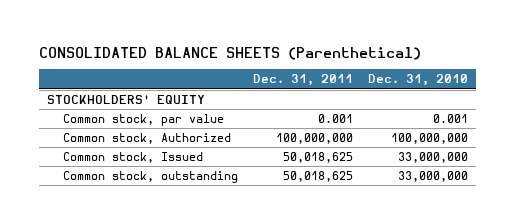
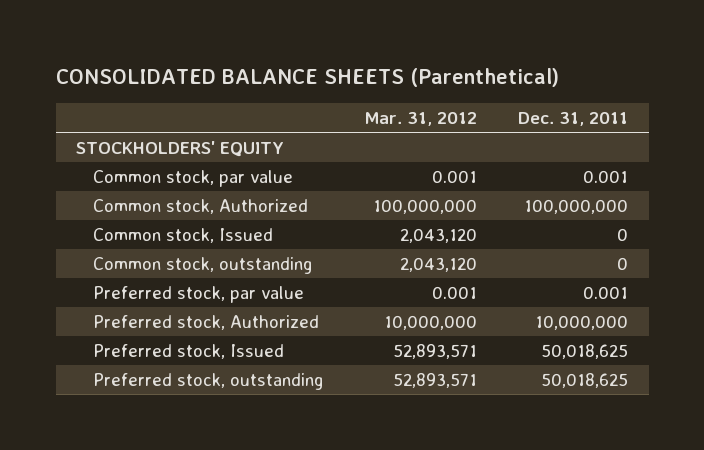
[368,74,469,87] Dec. 31, 2010 -> none
none -> [364,111,478,126] Mar. 31, 2012
[283,152,354,164] 50,018,625 -> [617,227,629,241] 0
[283,171,354,183] 50,018,625 -> [617,256,629,270] 0
none -> [93,285,305,303] Preferred stock, par value
none -> [93,314,320,330] Preferred stock, Authorized
none -> [93,343,285,359] Preferred stock, Issued
none -> [93,372,324,390] Preferred stock, outstanding

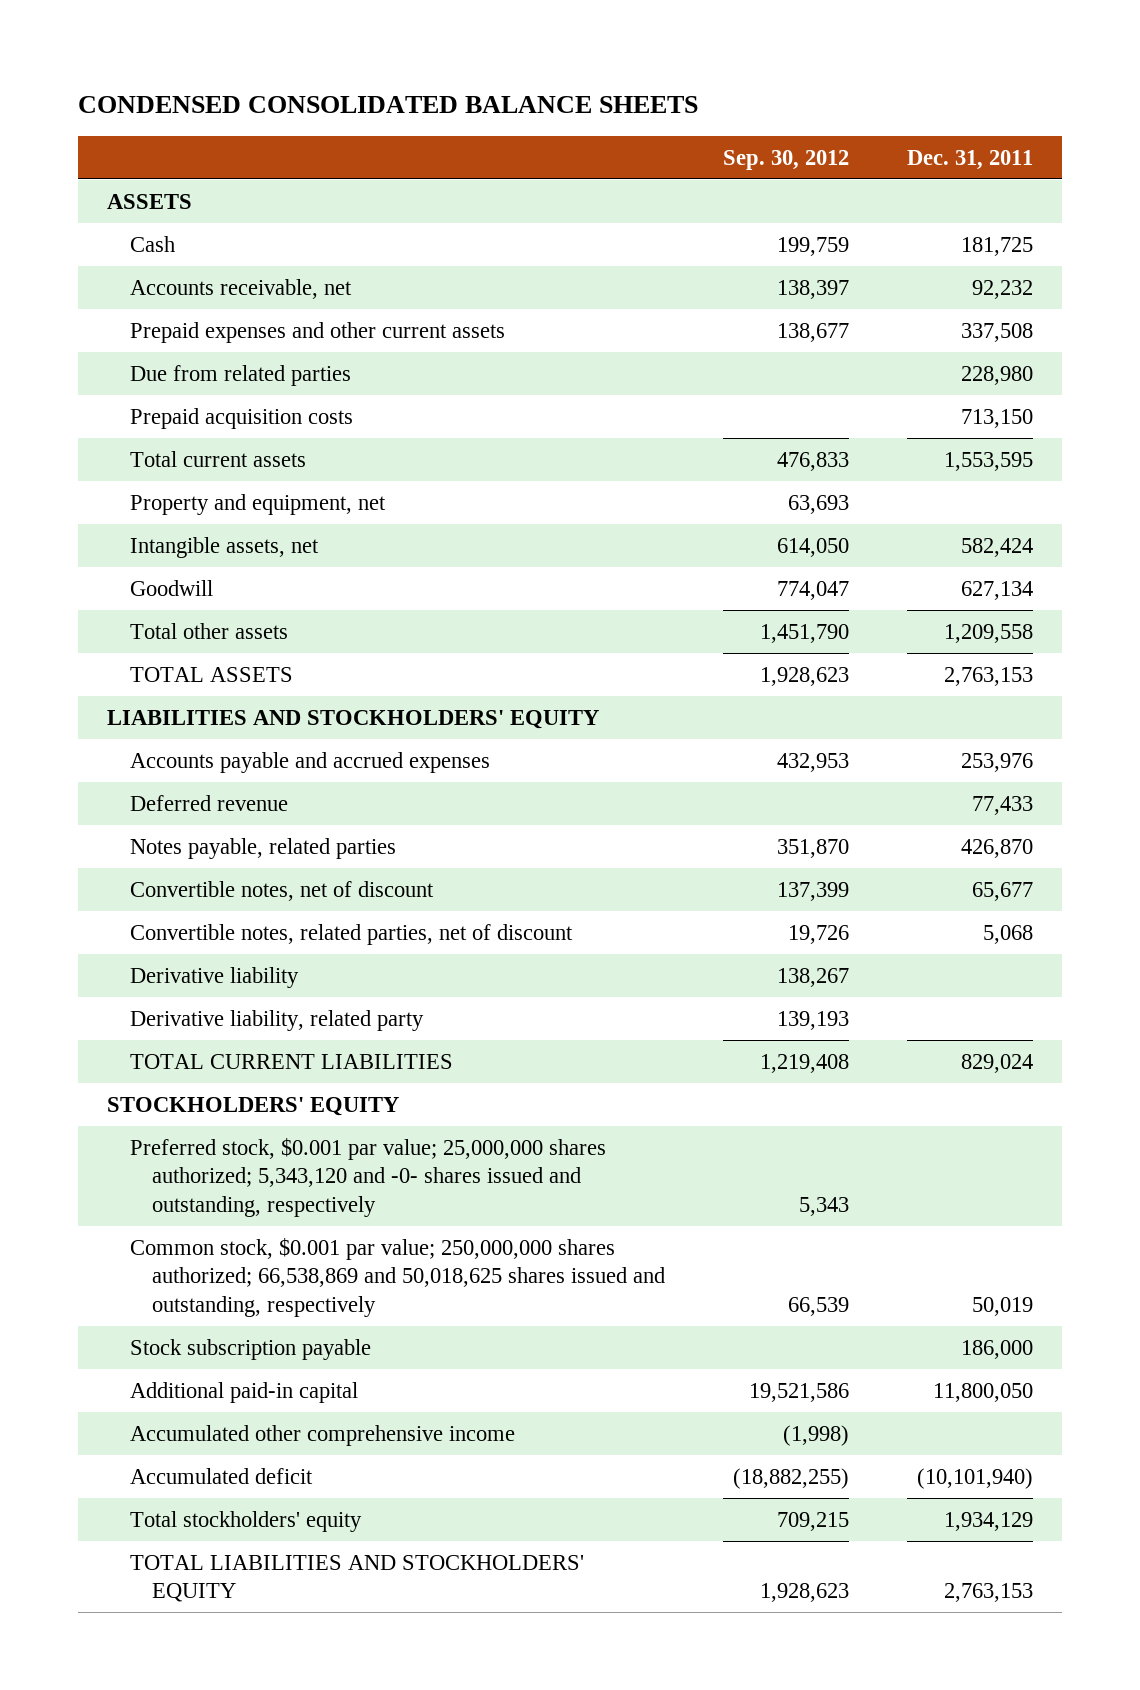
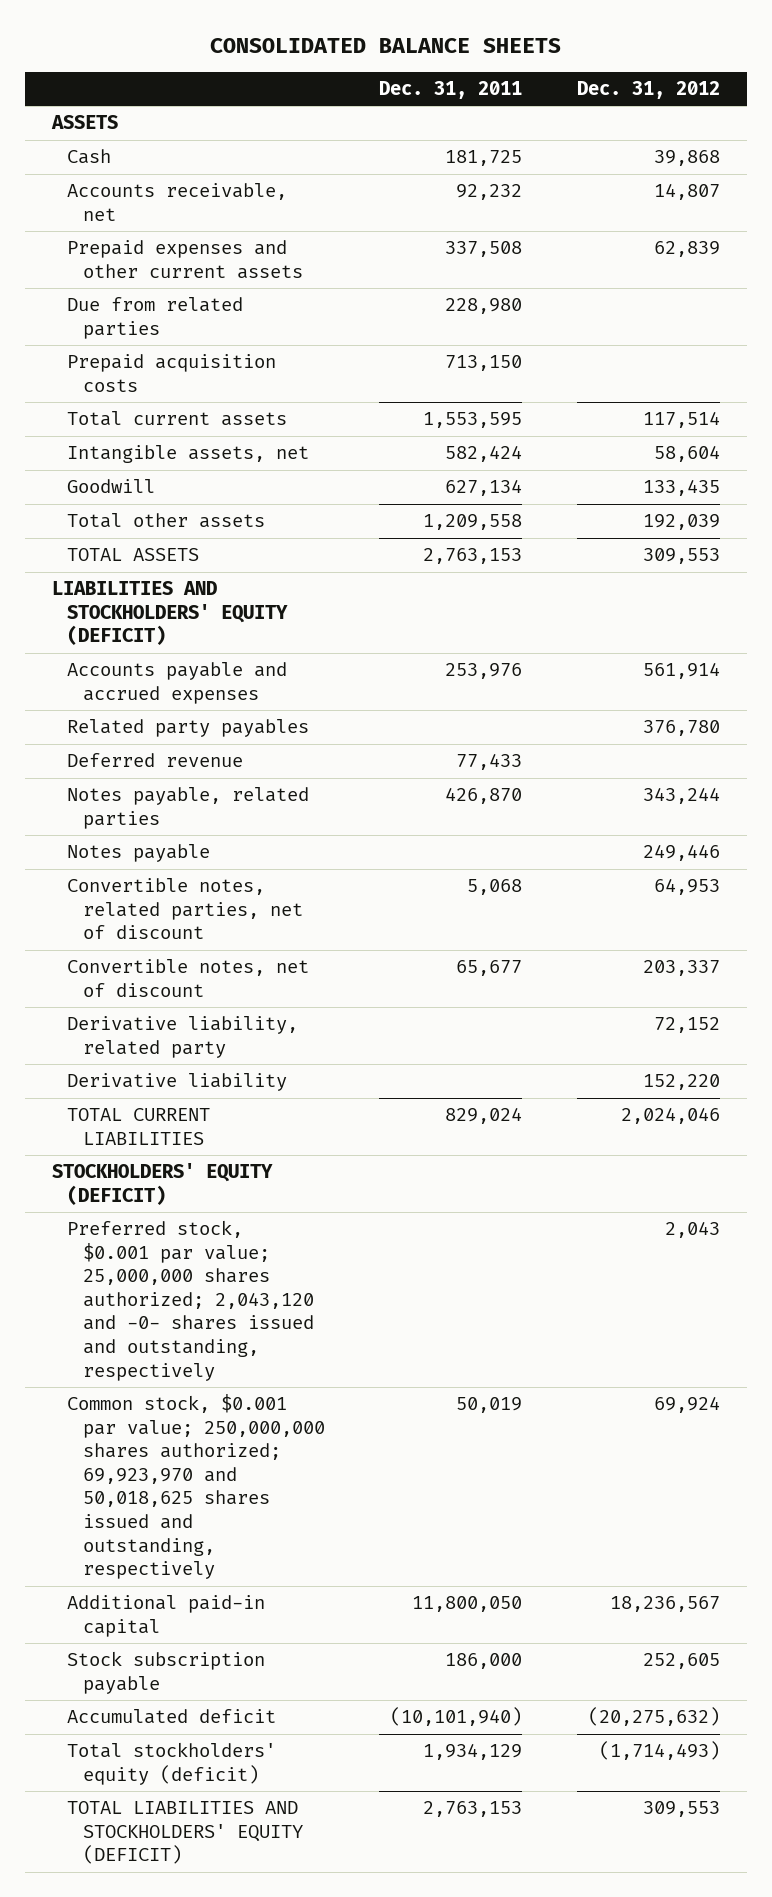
[77,96,698,114] CONDENSED CONSOLIDATED BALANCE SHEETS -> [209,38,561,54] CONSOLIDATED BALANCE SHEETS
[723,149,850,170] Sep. 30, 2012 -> none
none -> [576,80,720,99] Dec. 31, 2012
[129,493,386,515] Property and equipment, net -> none
[106,709,599,729] LIABILITIES AND STOCKHOLDERS' EQUITY -> [51,581,289,646] LIABILITIES AND STOCKHOLDERS' EQUITY (DEFICIT)
none -> [67,719,310,738] Related party payables
none -> [67,844,211,863] Notes payable
[129,880,434,901] Convertible notes, net of discount -> [67,959,310,997] Convertible notes, net of discount
[129,966,299,988] Derivative liability -> [67,1073,288,1092] Derivative liability
[106,1096,399,1116] STOCKHOLDERS' EQUITY -> [51,1163,273,1205] STOCKHOLDERS' EQUITY (DEFICIT)
[129,1137,606,1217] Preferred stock, $0.001 par value; 25,000,000 shares authorized; 5,343,120 and -0- shares issued and outstanding, respectively -> [67,1220,314,1381] Preferred stock, $0.001 par value; 25,000,000 shares authorized; 2,043,120 and -0- shares issued and outstanding, respectively
[129,1237,666,1317] Common stock, $0.001 par value; 250,000,000 shares authorized; 66,538,869 and 50,018,625 shares issued and outstanding, respectively -> [67,1394,325,1580] Common stock, $0.001 par value; 250,000,000 shares authorized; 69,923,970 and 50,018,625 shares issued and outstanding, respectively
[129,1424,515,1446] Accumulated other comprehensive income -> none
[129,1338,371,1360] Stock subscription payable -> [67,1651,266,1694] Stock subscription payable
[129,1510,362,1532] Total stockholders' equity -> [67,1742,277,1785] Total stockholders' equity (deficit)
[129,1554,584,1603] TOTAL LIABILITIES AND STOCKHOLDERS' EQUITY -> [67,1801,303,1865] TOTAL LIABILITIES AND STOCKHOLDERS' EQUITY (DEFICIT)

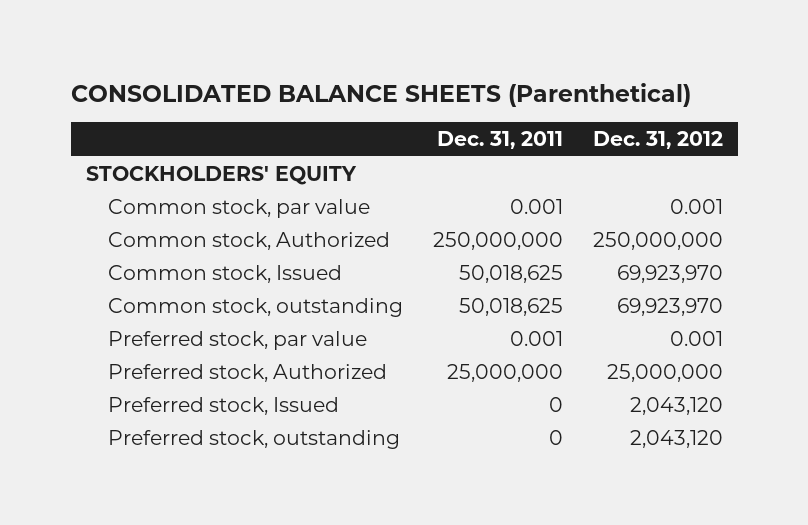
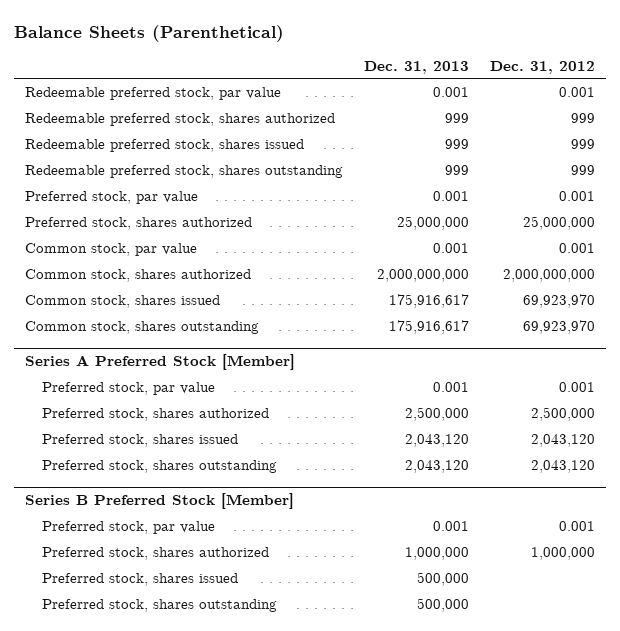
[70,83,691,108] CONSOLIDATED BALANCE SHEETS (Parenthetical) -> [14,24,285,42] Balance Sheets (Parenthetical)
[436,131,563,150] Dec. 31, 2011 -> none
none -> [364,60,470,74] Dec. 31, 2013
[85,165,357,185] STOCKHOLDERS' EQUITY -> none
none -> [25,87,282,101] Redeemable preferred stock, par value
none -> [25,113,336,127] Redeemable preferred stock, shares authorized
none -> [25,139,305,153] Redeemable preferred stock, shares issued
none -> [25,165,344,179] Redeemable preferred stock, shares outstanding
none -> [25,191,199,205] Preferred stock, par value
none -> [25,217,253,231] Preferred stock, shares authorized
[108,231,391,250] Common stock, Authorized -> [25,269,252,283] Common stock, shares authorized
[592,231,723,250] 250,000,000 -> [503,269,596,283] 2,000,000,000
[108,264,343,283] Common stock, Issued -> [25,295,221,309] Common stock, shares issued
[108,297,404,317] Common stock, outstanding -> [25,321,260,335] Common stock, shares outstanding
none -> [25,354,296,371] Series A Preferred Stock [Member]
[108,363,388,382] Preferred stock, Authorized -> [42,408,270,422] Preferred stock, shares authorized
[606,363,723,382] 25,000,000 -> [531,407,596,422] 2,500,000
[108,396,340,415] Preferred stock, Issued -> [42,434,239,448] Preferred stock, shares issued
[108,429,401,449] Preferred stock, outstanding -> [42,460,278,474] Preferred stock, shares outstanding
none -> [25,493,295,510] Series B Preferred Stock [Member]
none -> [42,521,216,535] Preferred stock, par value
none -> [42,547,270,561] Preferred stock, shares authorized
none -> [42,573,239,587] Preferred stock, shares issued
none -> [42,599,278,613] Preferred stock, shares outstanding

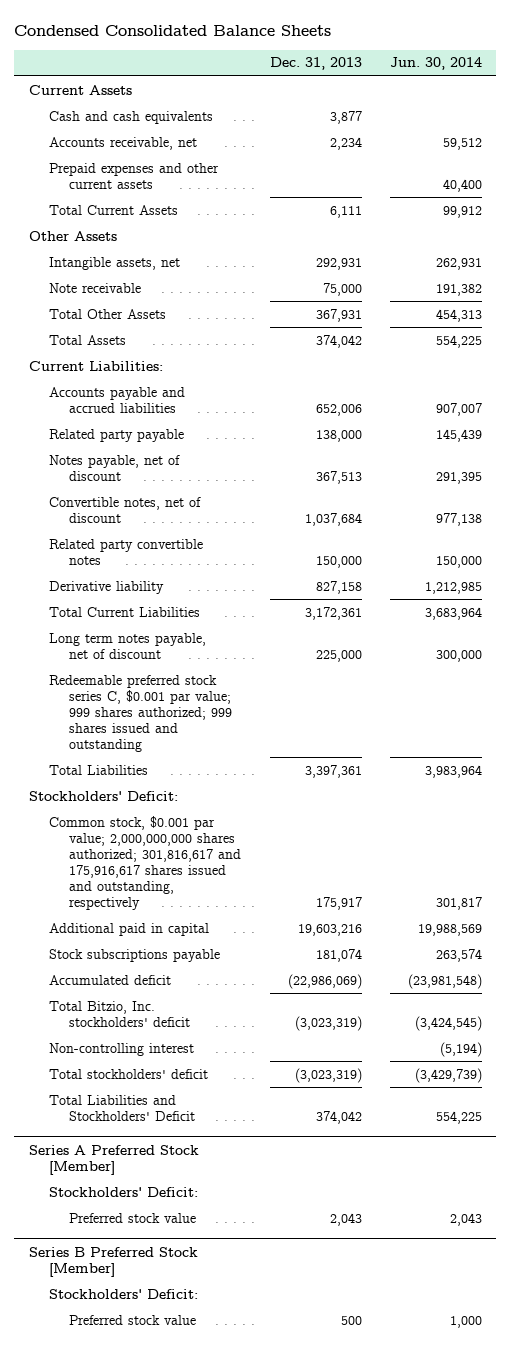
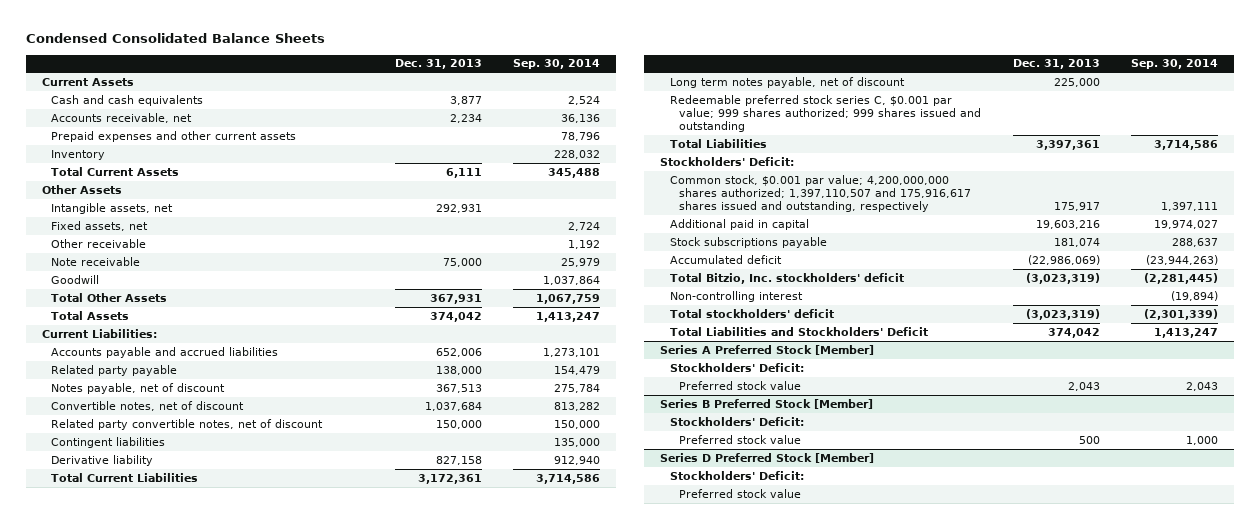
[390,57,483,71] Jun. 30, 2014 -> none
none -> [513,59,601,70] Sep. 30, 2014
none -> [51,149,106,160] Inventory
none -> [51,220,149,231] Fixed assets, net
none -> [51,238,147,248] Other receivable
none -> [51,274,100,284] Goodwill
[48,538,203,565] Related party convertible notes -> [51,418,324,430] Related party convertible notes, net of discount
none -> [51,436,166,448] Contingent liabilities
[48,815,242,910] Common stock, $0.001 par value; 2,000,000,000 shares authorized; 301,816,617 and 175,916,617 shares issued and outstanding, respectively -> [669,174,972,213] Common stock, $0.001 par value; 4,200,000,000 shares authorized; 1,397,110,507 and 175,916,617 shares issued and outstanding, respectively
none -> [659,452,874,463] Series D Preferred Stock [Member]
none -> [669,470,804,480] Stockholders' Deficit:
none -> [679,488,802,498] Preferred stock value

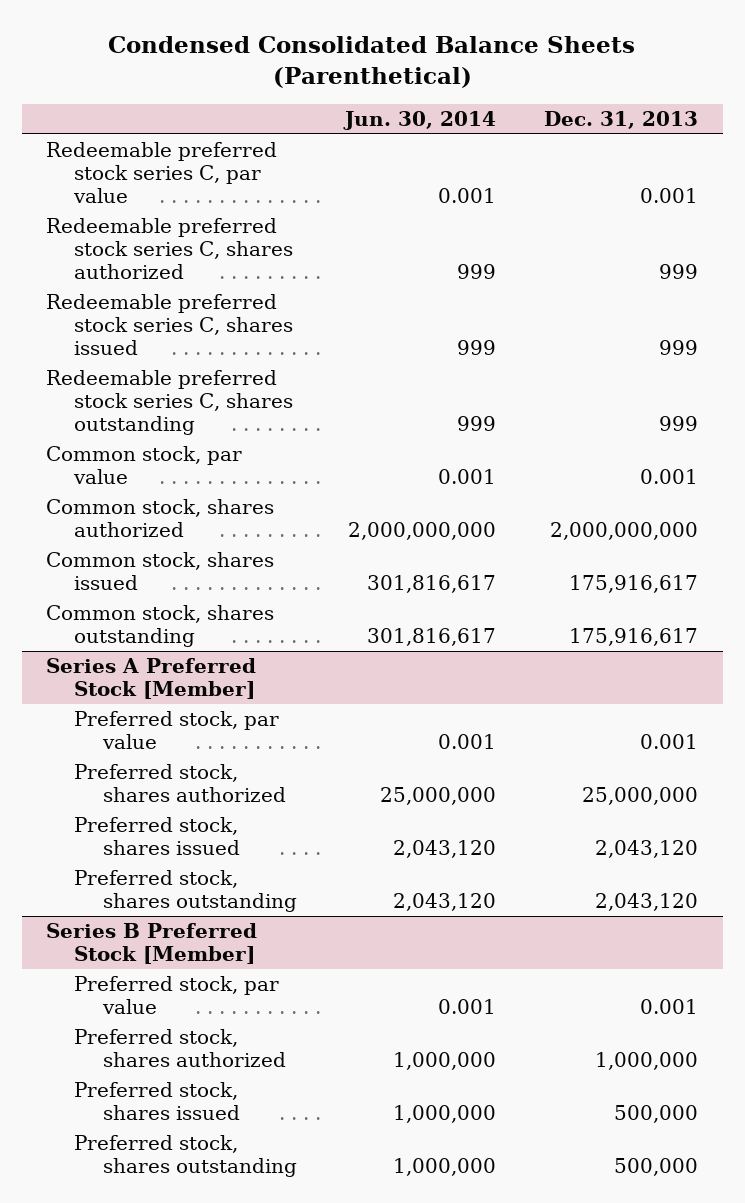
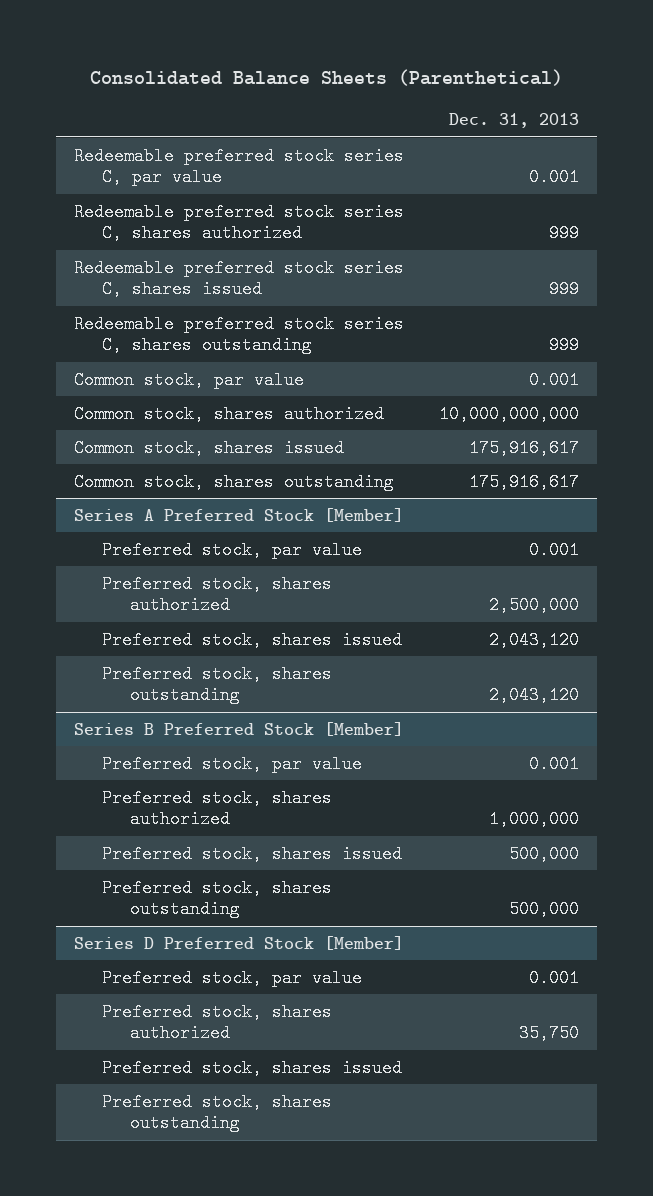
[108,36,636,89] Condensed Consolidated Balance Sheets (Parenthetical) -> [89,69,563,87] Consolidated Balance Sheets (Parenthetical)
[342,111,496,131] Jun. 30, 2014 -> none
[550,522,699,541] 2,000,000,000 -> [439,404,580,423] 10,000,000,000
[582,787,699,806] 25,000,000 -> [489,596,580,615] 2,500,000
none -> [73,935,404,950] Series D Preferred Stock [Member]
none -> [101,968,362,987] Preferred stock, par value
none -> [101,1002,332,1043] Preferred stock, shares authorized
none -> [101,1058,402,1077] Preferred stock, shares issued
none -> [101,1092,332,1133] Preferred stock, shares outstanding

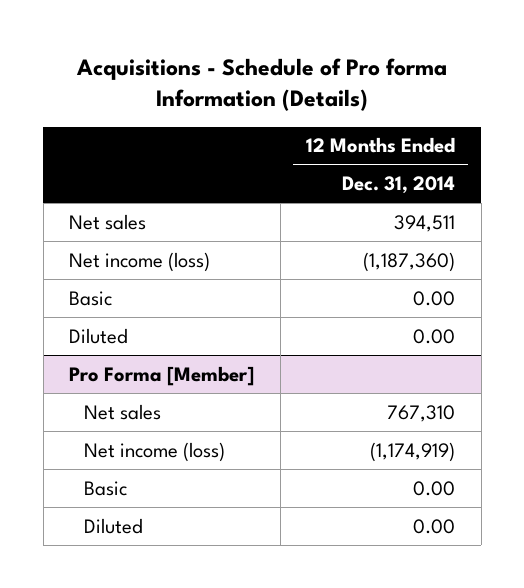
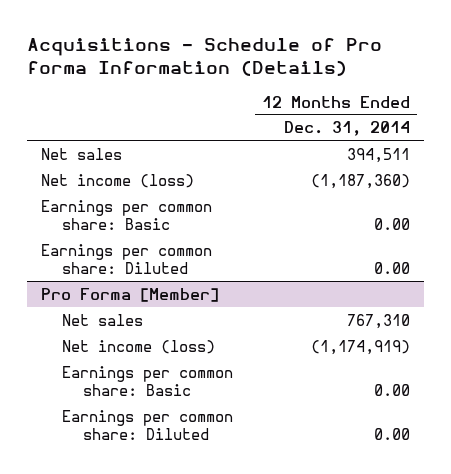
[69,290,113,306] Basic -> [41,199,213,230] Earnings per common share: Basic
[69,327,129,344] Diluted -> [41,243,213,274] Earnings per common share: Diluted
[84,480,128,496] Basic -> [62,365,234,396] Earnings per common share: Basic
[84,517,144,534] Diluted -> [62,409,234,440] Earnings per common share: Diluted

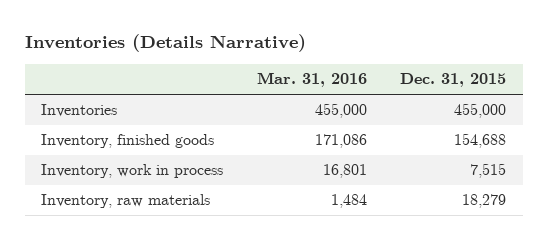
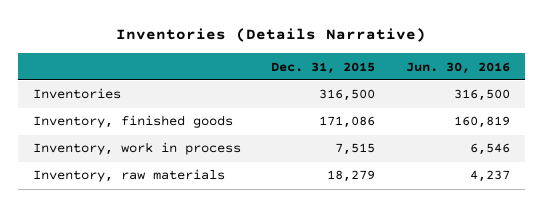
[256,72,367,88] Mar. 31, 2016 -> none
none -> [405,61,510,74] Jun. 30, 2016
[454,103,507,119] 455,000 -> [319,89,376,102] 316,500
[454,133,507,149] 154,688 -> [319,116,376,129] 171,086

